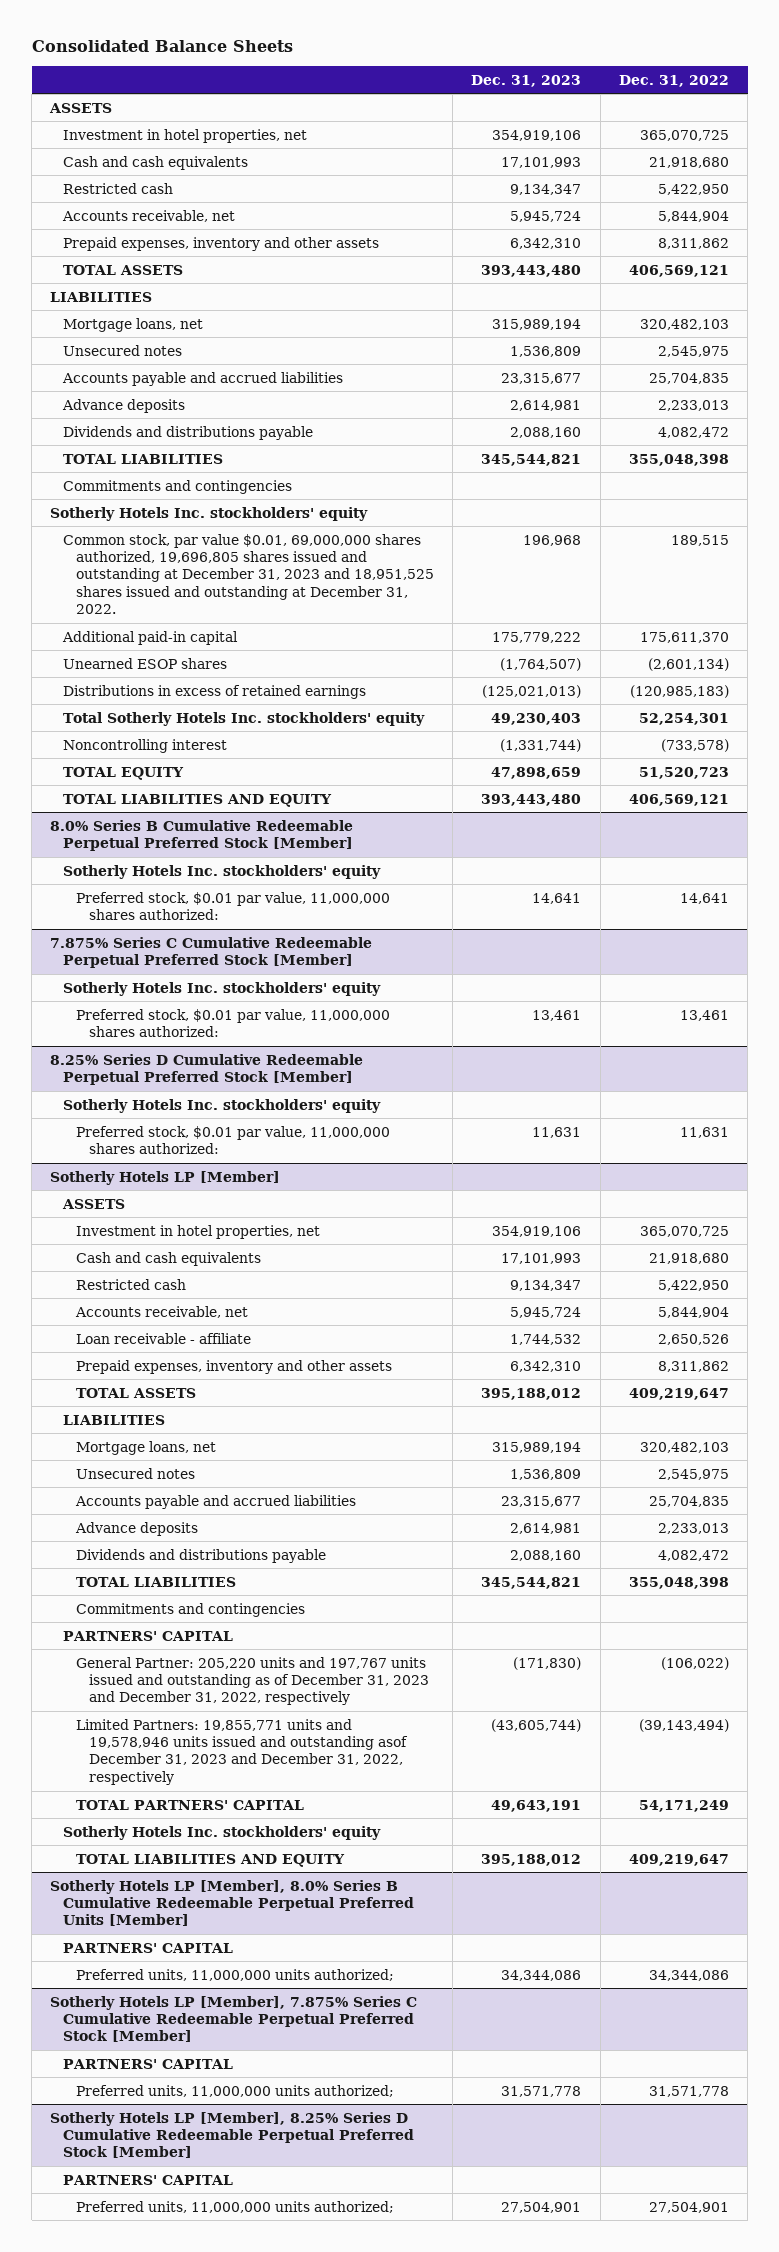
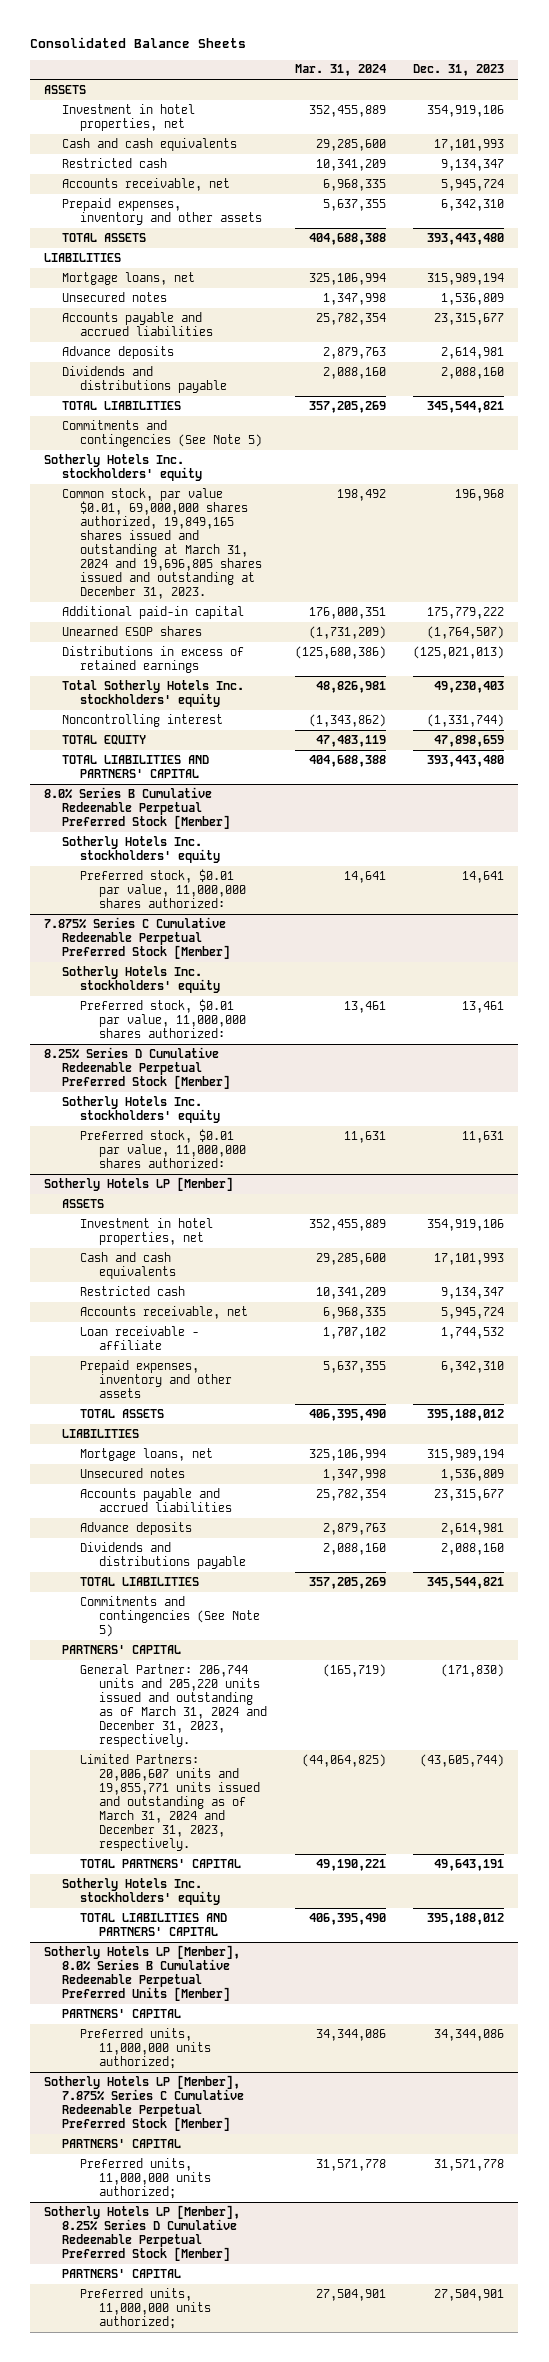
[618,74,729,87] Dec. 31, 2022 -> none
none -> [294,64,386,77] Mar. 31, 2024
[63,479,293,494] Commitments and contingencies -> [62,419,263,447] Commitments and contingencies (See Note 5)
[63,533,434,615] Common stock, par value $0.01, 69,000,000 shares authorized, 19,696,805 shares issued and outstanding at December 31, 2023 and 18,951,525 shares issued and outstanding at December 31, 2022. -> [62,487,263,600] Common stock, par value $0.01, 69,000,000 shares authorized, 19,849,165 shares issued and outstanding at March 31, 2024 and 19,696,805 shares issued and outstanding at December 31, 2023.
[63,793,333,807] TOTAL LIABILITIES AND EQUITY -> [62,754,210,778] TOTAL LIABILITIES AND PARTNERS' CAPITAL
[75,1602,305,1617] Commitments and contingencies -> [80,1595,260,1637] Commitments and contingencies (See Note 5)
[75,1656,429,1706] General Partner: 205,220 units and 197,767 units issued and outstanding as of December 31, 2023 and December 31, 2022, respectively -> [80,1663,267,1748] General Partner: 206,744 units and 205,220 units issued and outstanding as of March 31, 2024 and December 31, 2023, respectively.
[75,1718,408,1785] Limited Partners: 19,855,771 units and 19,578,946 units issued and outstanding asof December 31, 2023 and December 31, 2022, respectively -> [80,1753,260,1852] Limited Partners: 20,006,607 units and 19,855,771 units issued and outstanding as of March 31, 2024 and December 31, 2023, respectively.
[75,1853,345,1867] TOTAL LIABILITIES AND EQUITY -> [80,1912,228,1936] TOTAL LIABILITIES AND PARTNERS' CAPITAL

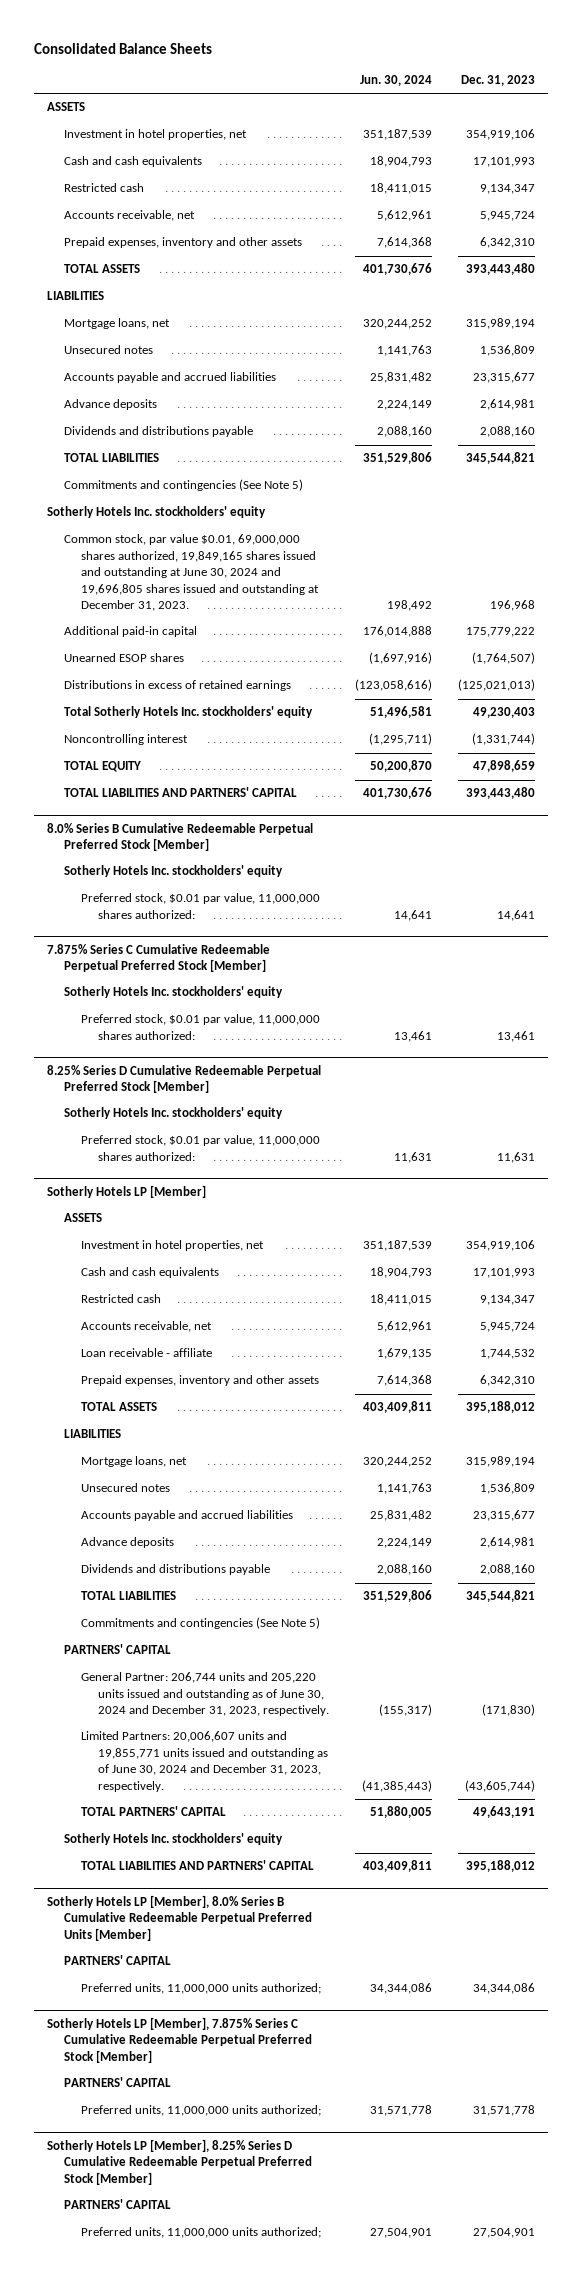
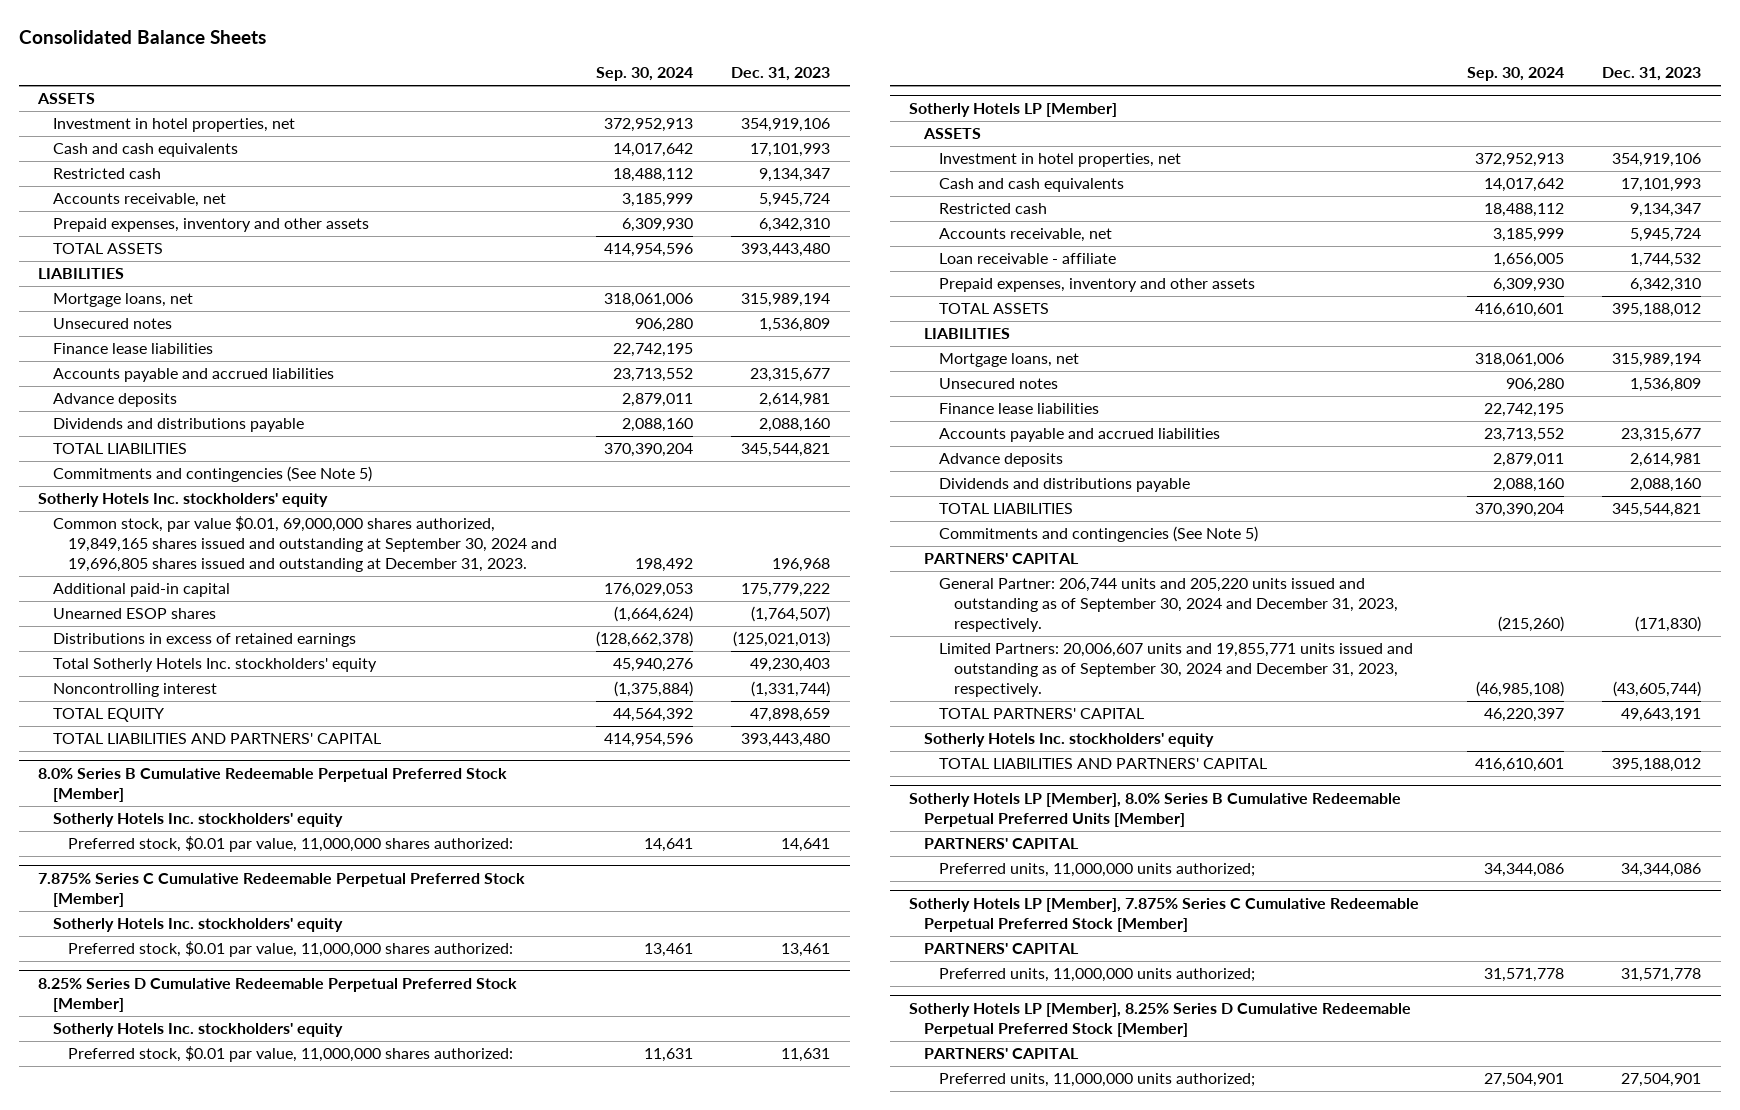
[360,75,433,87] Jun. 30, 2024 -> none
none -> [595,67,693,82] Sep. 30, 2024
none -> [53,343,214,355] Finance lease liabilities
[63,534,320,612] Common stock, par value $0.01, 69,000,000 shares authorized, 19,849,165 shares issued and outstanding at June 30, 2024 and 19,696,805 shares issued and outstanding at December 31, 2023. -> [53,516,557,572] Common stock, par value $0.01, 69,000,000 shares authorized, 19,849,165 shares issued and outstanding at September 30, 2024 and 19,696,805 shares issued and outstanding at December 31, 2023.
none -> [938,403,1099,415] Finance lease liabilities
[81,1672,330,1717] General Partner: 206,744 units and 205,220 units issued and outstanding as of June 30, 2024 and December 31, 2023, respectively. -> [938,578,1398,632] General Partner: 206,744 units and 205,220 units issued and outstanding as of September 30, 2024 and December 31, 2023, respectively.
[81,1731,329,1792] Limited Partners: 20,006,607 units and 19,855,771 units issued and outstanding as of June 30, 2024 and December 31, 2023, respectively. -> [938,643,1413,697] Limited Partners: 20,006,607 units and 19,855,771 units issued and outstanding as of September 30, 2024 and December 31, 2023, respectively.

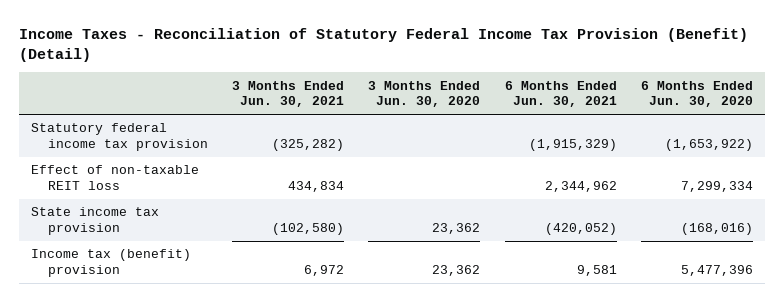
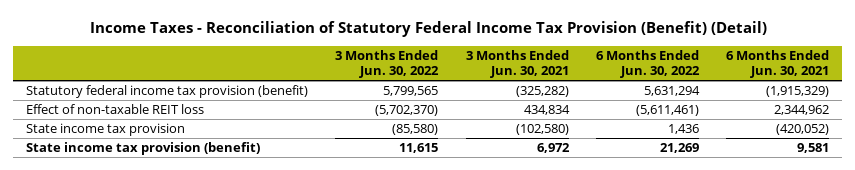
[368,80,481,108] 3 Months Ended Jun. 30, 2020 -> none
[640,80,753,108] 6 Months Ended Jun. 30, 2020 -> none
none -> [335,49,440,79] 3 Months Ended Jun. 30, 2022
none -> [595,49,700,79] 6 Months Ended Jun. 30, 2022
[30,123,208,152] Statutory federal income tax provision -> [26,85,309,99] Statutory federal income tax provision (benefit)
[30,249,191,278] Income tax (benefit) provision -> [26,142,261,156] State income tax provision (benefit)

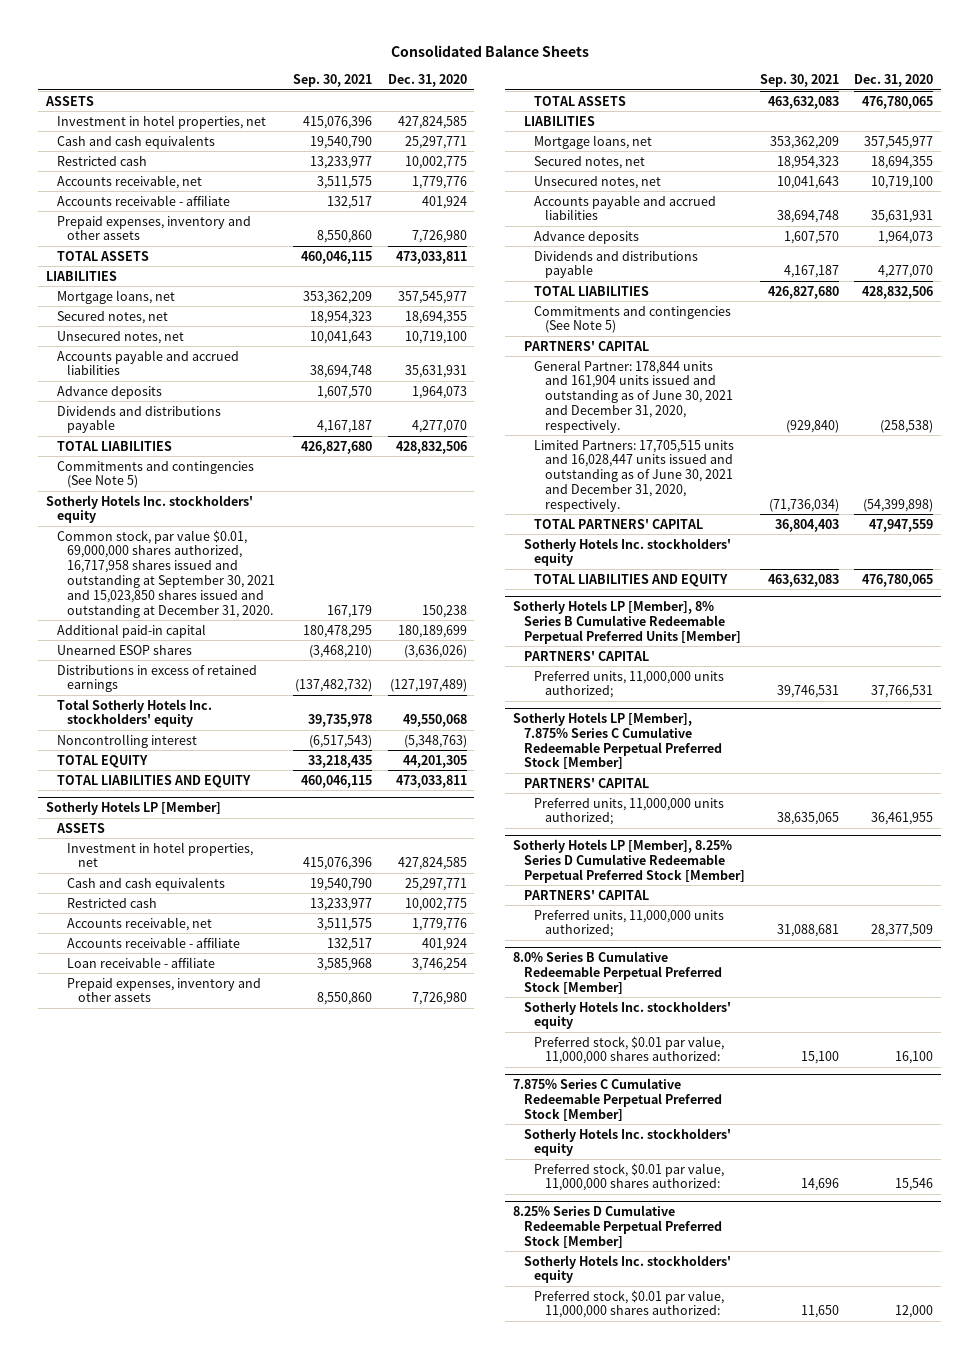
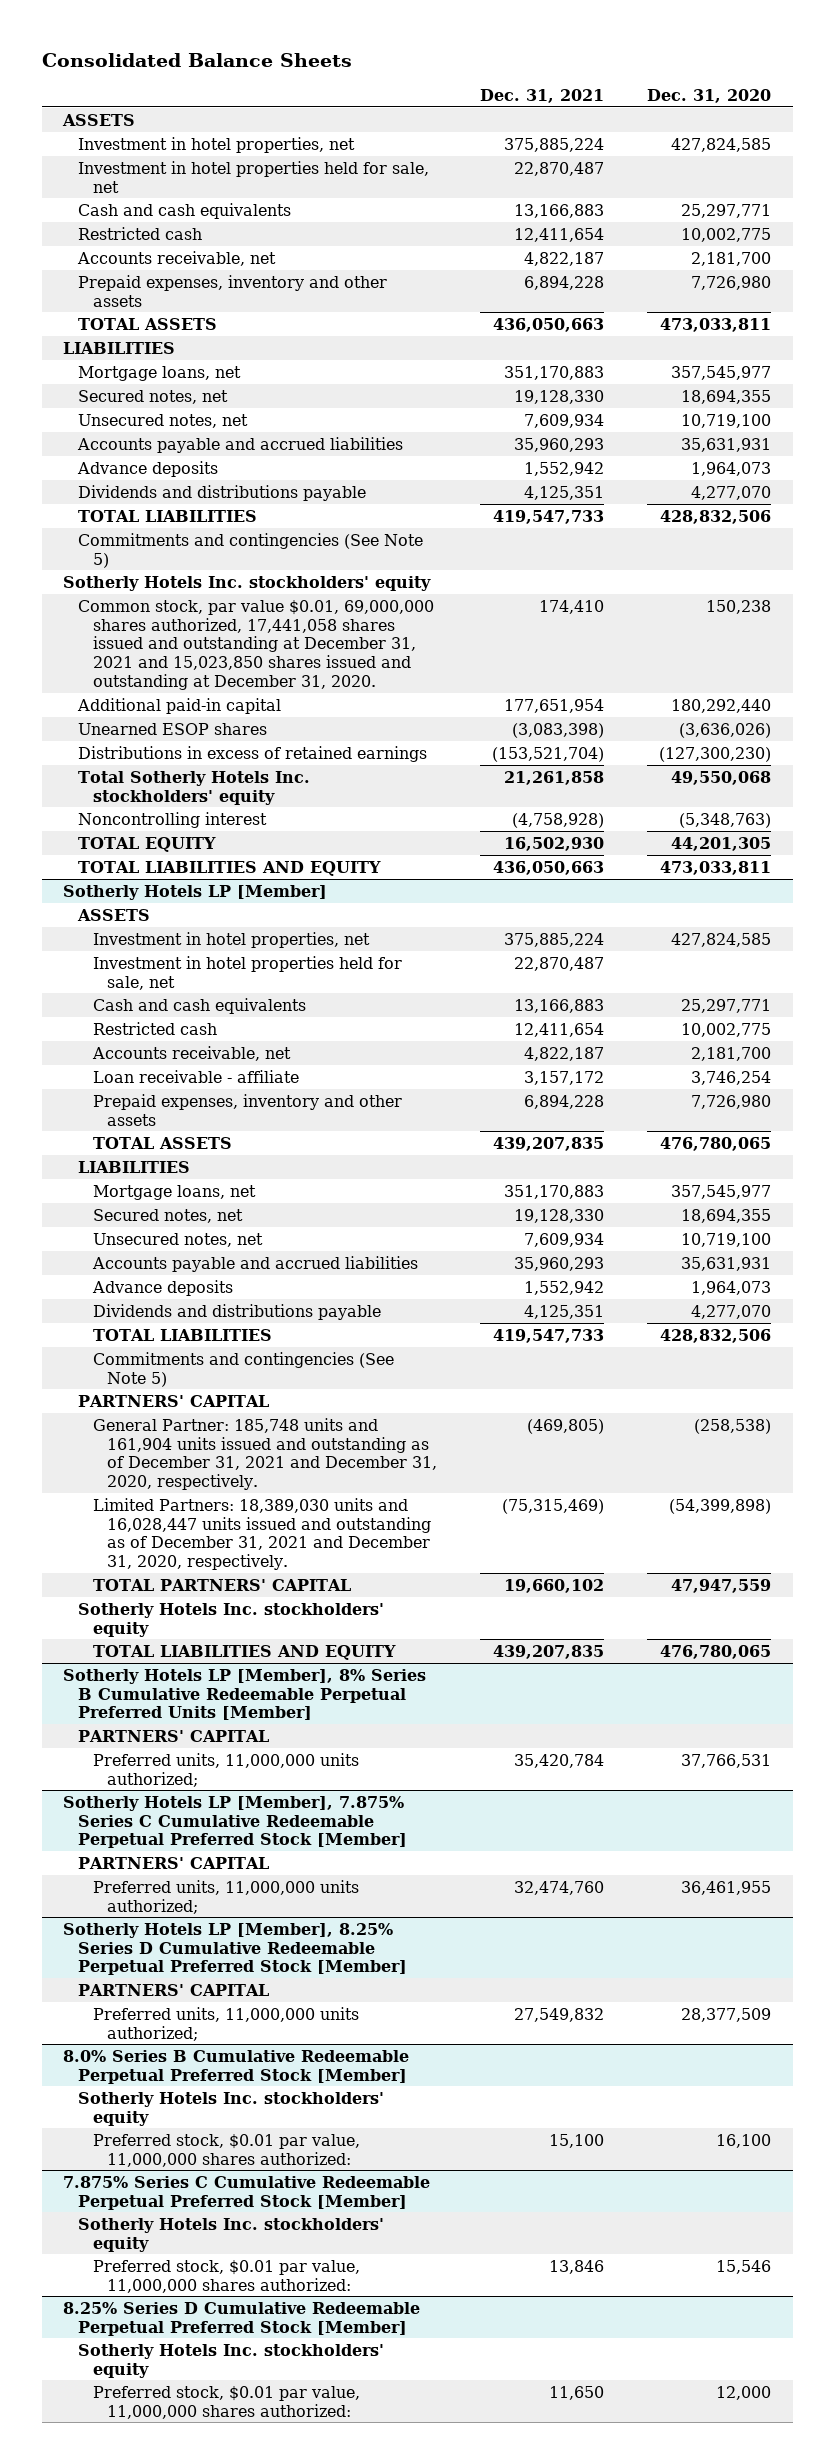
[293,74,373,88] Sep. 30, 2021 -> none
none -> [480,88,605,103] Dec. 31, 2021
none -> [78,160,430,193] Investment in hotel properties held for sale, net
[56,194,230,206] Accounts receivable - affiliate -> none
[411,175,467,189] 1,779,776 -> [691,251,772,266] 2,181,700
[56,529,276,618] Common stock, par value $0.01, 69,000,000 shares authorized, 16,717,958 shares issued and outstanding at September 30, 2021 and 15,023,850 shares issued and outstanding at December 31, 2020. -> [78,599,435,691] Common stock, par value $0.01, 69,000,000 shares authorized, 17,441,058 shares issued and outstanding at December 31, 2021 and 15,023,850 shares issued and outstanding at December 31, 2020.
[397,624,467,638] 180,189,699 -> [671,698,772,713] 180,292,440
[389,679,467,693] (127,197,489) -> [659,746,772,762] (127,300,230)
none -> [92,955,402,990] Investment in hotel properties held for sale, net
[67,936,241,948] Accounts receivable - affiliate -> none
[411,917,467,931] 1,779,776 -> [691,1046,772,1061] 2,181,700
[534,359,734,433] General Partner: 178,844 units and 161,904 units issued and outstanding as of June 30, 2021 and December 31, 2020, respectively. -> [92,1417,438,1491] General Partner: 185,748 units and 161,904 units issued and outstanding as of December 31, 2021 and December 31, 2020, respectively.
[534,439,735,512] Limited Partners: 17,705,515 units and 16,028,447 units issued and outstanding as of June 30, 2021 and December 31, 2020, respectively. -> [92,1497,432,1571] Limited Partners: 18,389,030 units and 16,028,447 units issued and outstanding as of December 31, 2021 and December 31, 2020, respectively.

